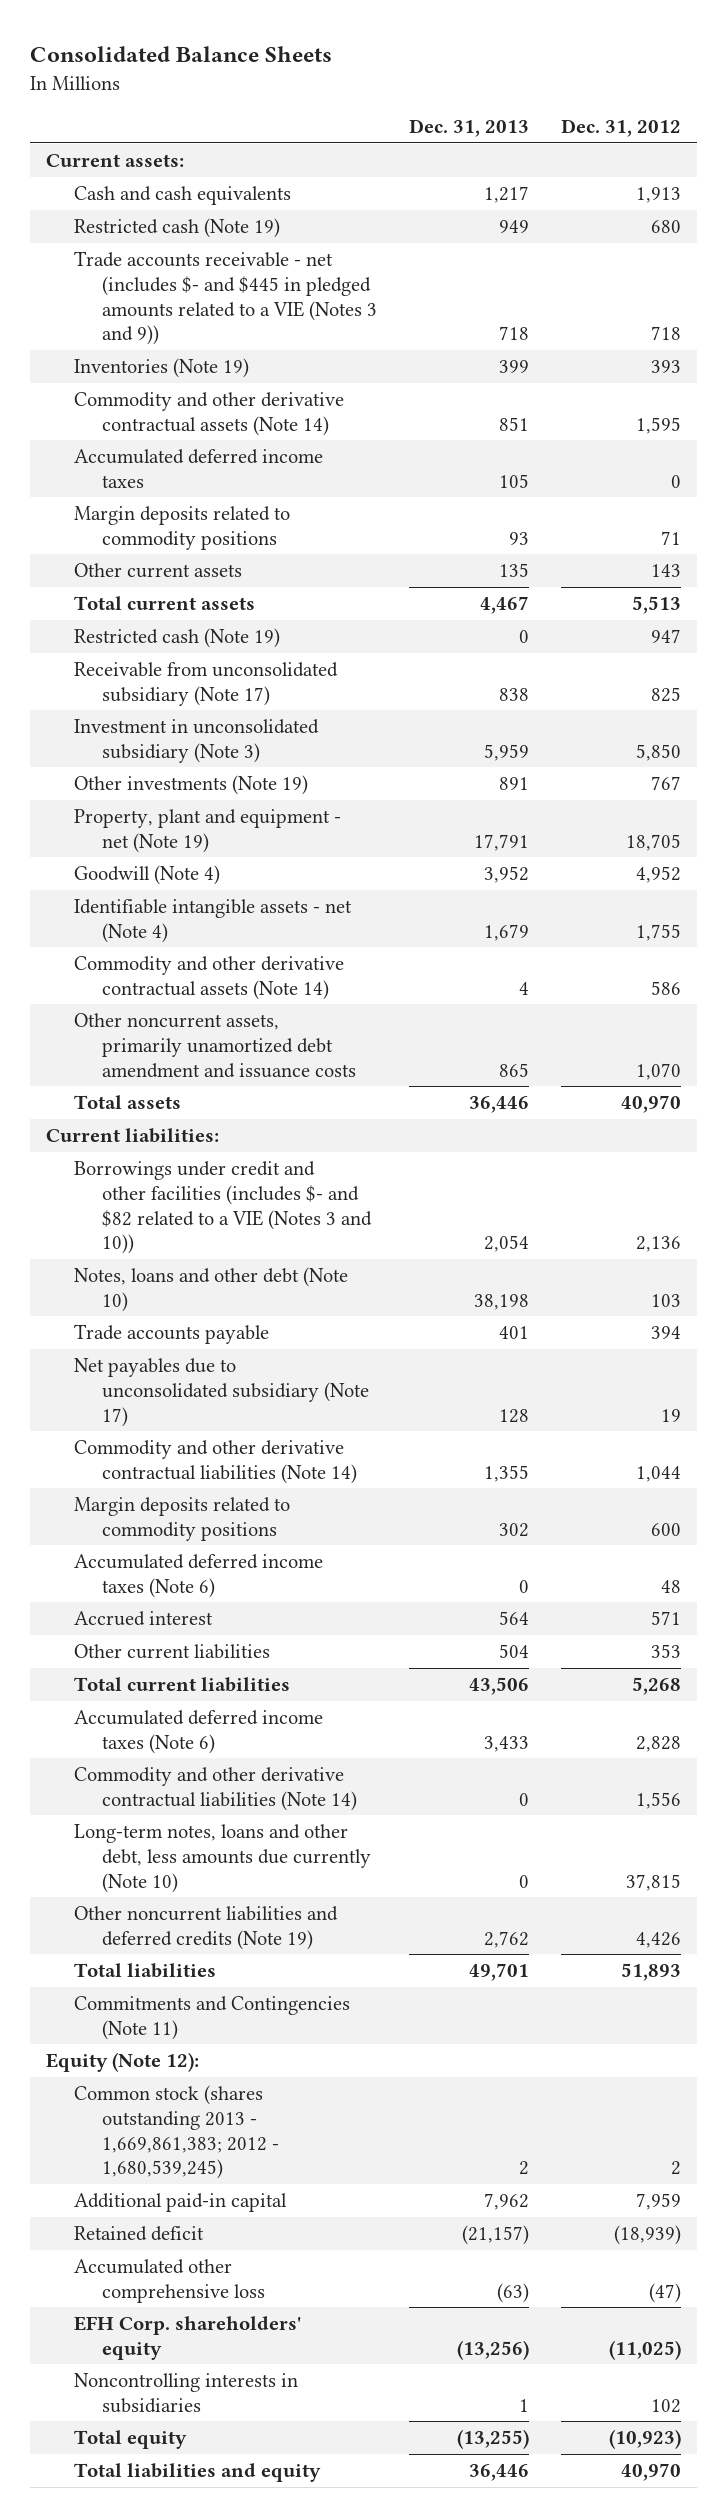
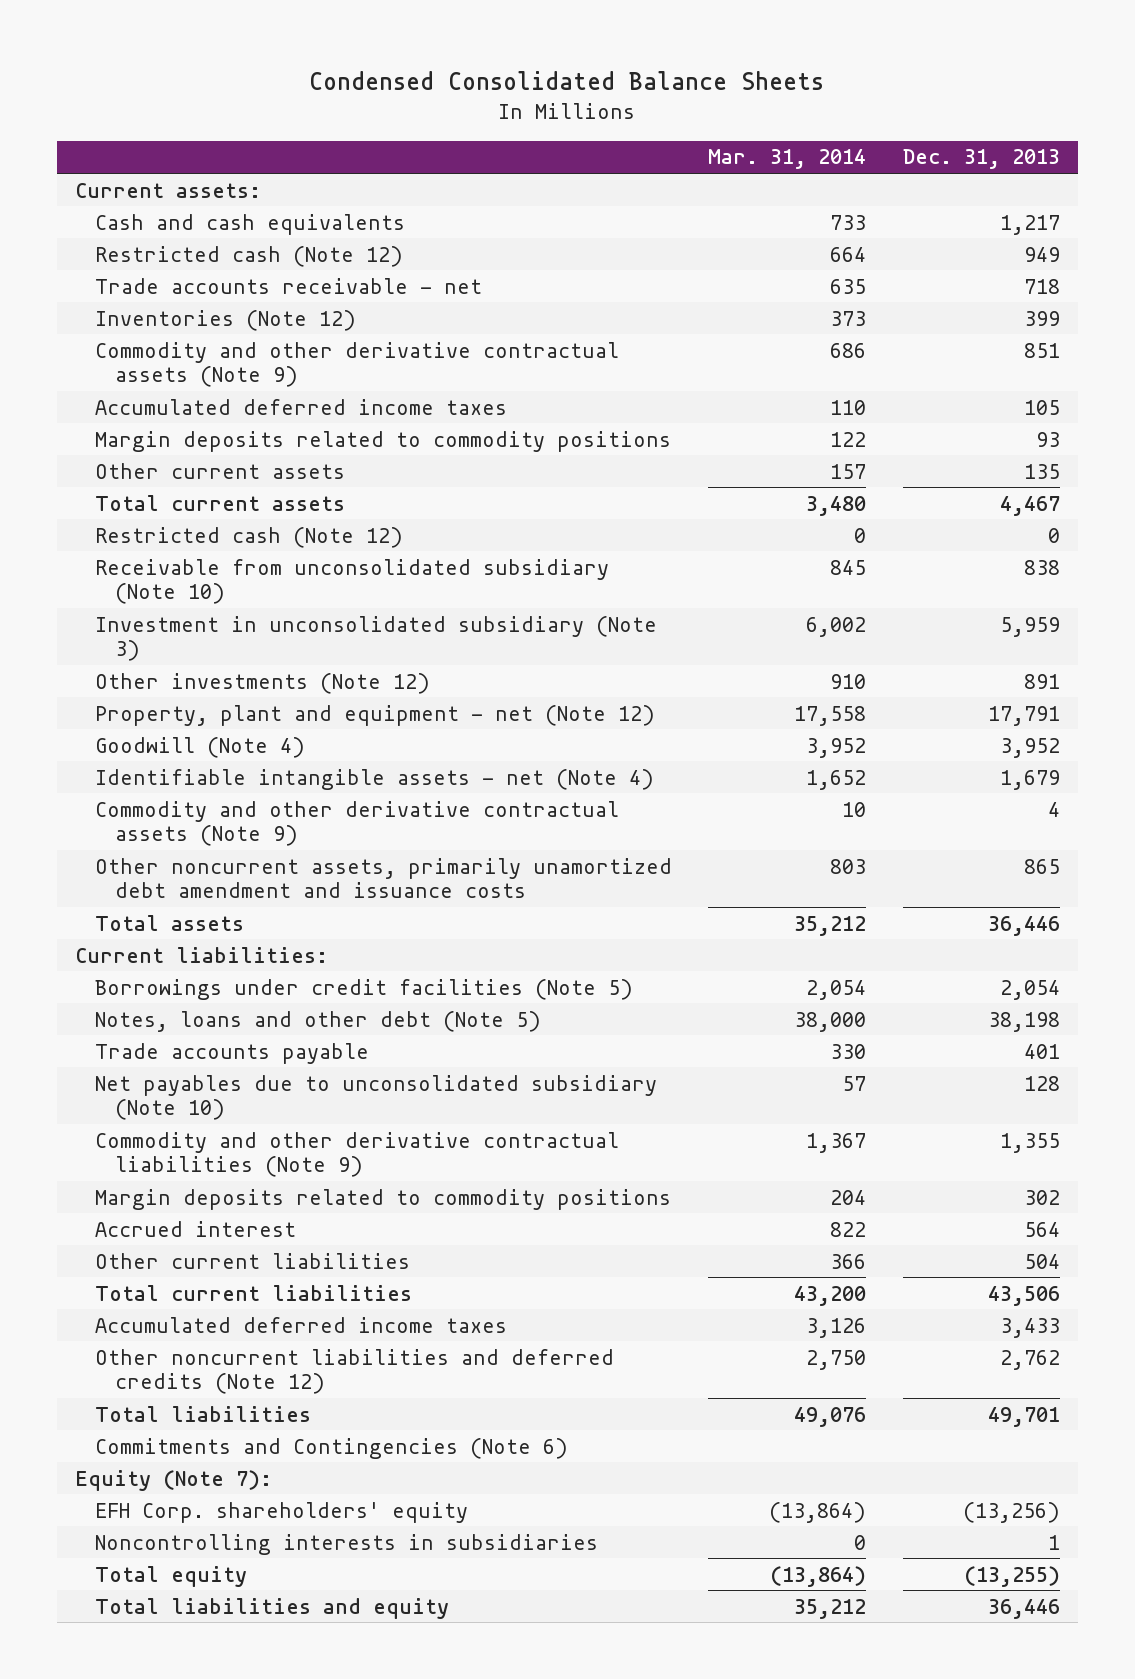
[30,46,333,63] Consolidated Balance Sheets -> [309,71,825,91] Condensed Consolidated Balance Sheets
[561,119,682,138] Dec. 31, 2012 -> none
none -> [708,149,867,170] Mar. 31, 2014
[74,217,281,238] Restricted cash (Note 19) -> [95,245,404,267] Restricted cash (Note 12)
[74,250,378,346] Trade accounts receivable - net (includes $- and $445 in pledged amounts related to a VIE (Notes 3 and 9)) -> [95,277,483,294] Trade accounts receivable - net
[74,357,250,378] Inventories (Note 19) -> [95,309,357,331] Inventories (Note 12)
[74,391,345,436] Commodity and other derivative contractual assets (Note 14) -> [95,341,620,388] Commodity and other derivative contractual assets (Note 9)
[74,627,281,648] Restricted cash (Note 19) -> [95,526,404,548] Restricted cash (Note 12)
[74,661,339,706] Receivable from unconsolidated subsidiary (Note 17) -> [95,558,610,605] Receivable from unconsolidated subsidiary (Note 10)
[74,774,309,795] Other investments (Note 19) -> [95,672,431,694] Other investments (Note 12)
[74,808,342,853] Property, plant and equipment - net (Note 19) -> [95,704,656,726] Property, plant and equipment - net (Note 12)
[74,955,345,1000] Commodity and other derivative contractual assets (Note 14) -> [95,800,620,847] Commodity and other derivative contractual assets (Note 9)
[74,1160,373,1255] Borrowings under credit and other facilities (includes $- and $82 related to a VIE (Notes 3 and 10)) -> [95,978,634,1000] Borrowings under credit facilities (Note 5)
[74,1266,349,1312] Notes, loans and other debt (Note 10) -> [95,1010,542,1032] Notes, loans and other debt (Note 5)
[74,1357,370,1427] Net payables due to unconsolidated subsidiary (Note 17) -> [95,1074,658,1121] Net payables due to unconsolidated subsidiary (Note 10)
[74,1439,358,1484] Commodity and other derivative contractual liabilities (Note 14) -> [95,1131,620,1178] Commodity and other derivative contractual liabilities (Note 9)
[74,1553,324,1598] Accumulated deferred income taxes (Note 6) -> none
[74,1766,358,1811] Commodity and other derivative contractual liabilities (Note 14) -> none
[74,1823,372,1893] Long-term notes, loans and other debt, less amounts due currently (Note 10) -> none
[74,1709,324,1754] Accumulated deferred income taxes (Note 6) -> [95,1316,508,1333] Accumulated deferred income taxes
[74,1905,339,1950] Other noncurrent liabilities and deferred credits (Note 19) -> [95,1348,615,1395] Other noncurrent liabilities and deferred credits (Note 12)
[74,2084,280,2180] Common stock (shares outstanding 2013 - 1,669,861,383; 2012 - 1,680,539,245) -> none
[74,2192,288,2212] Additional paid-in capital -> none
[74,2225,205,2241] Retained deficit -> none
[74,2258,266,2303] Accumulated other comprehensive loss -> none
[74,1995,351,2040] Commitments and Contingencies (Note 11) -> [95,1437,569,1459] Commitments and Contingencies (Note 6)
[46,2051,200,2072] Equity (Note 12): -> [75,1469,273,1491] Equity (Note 7):

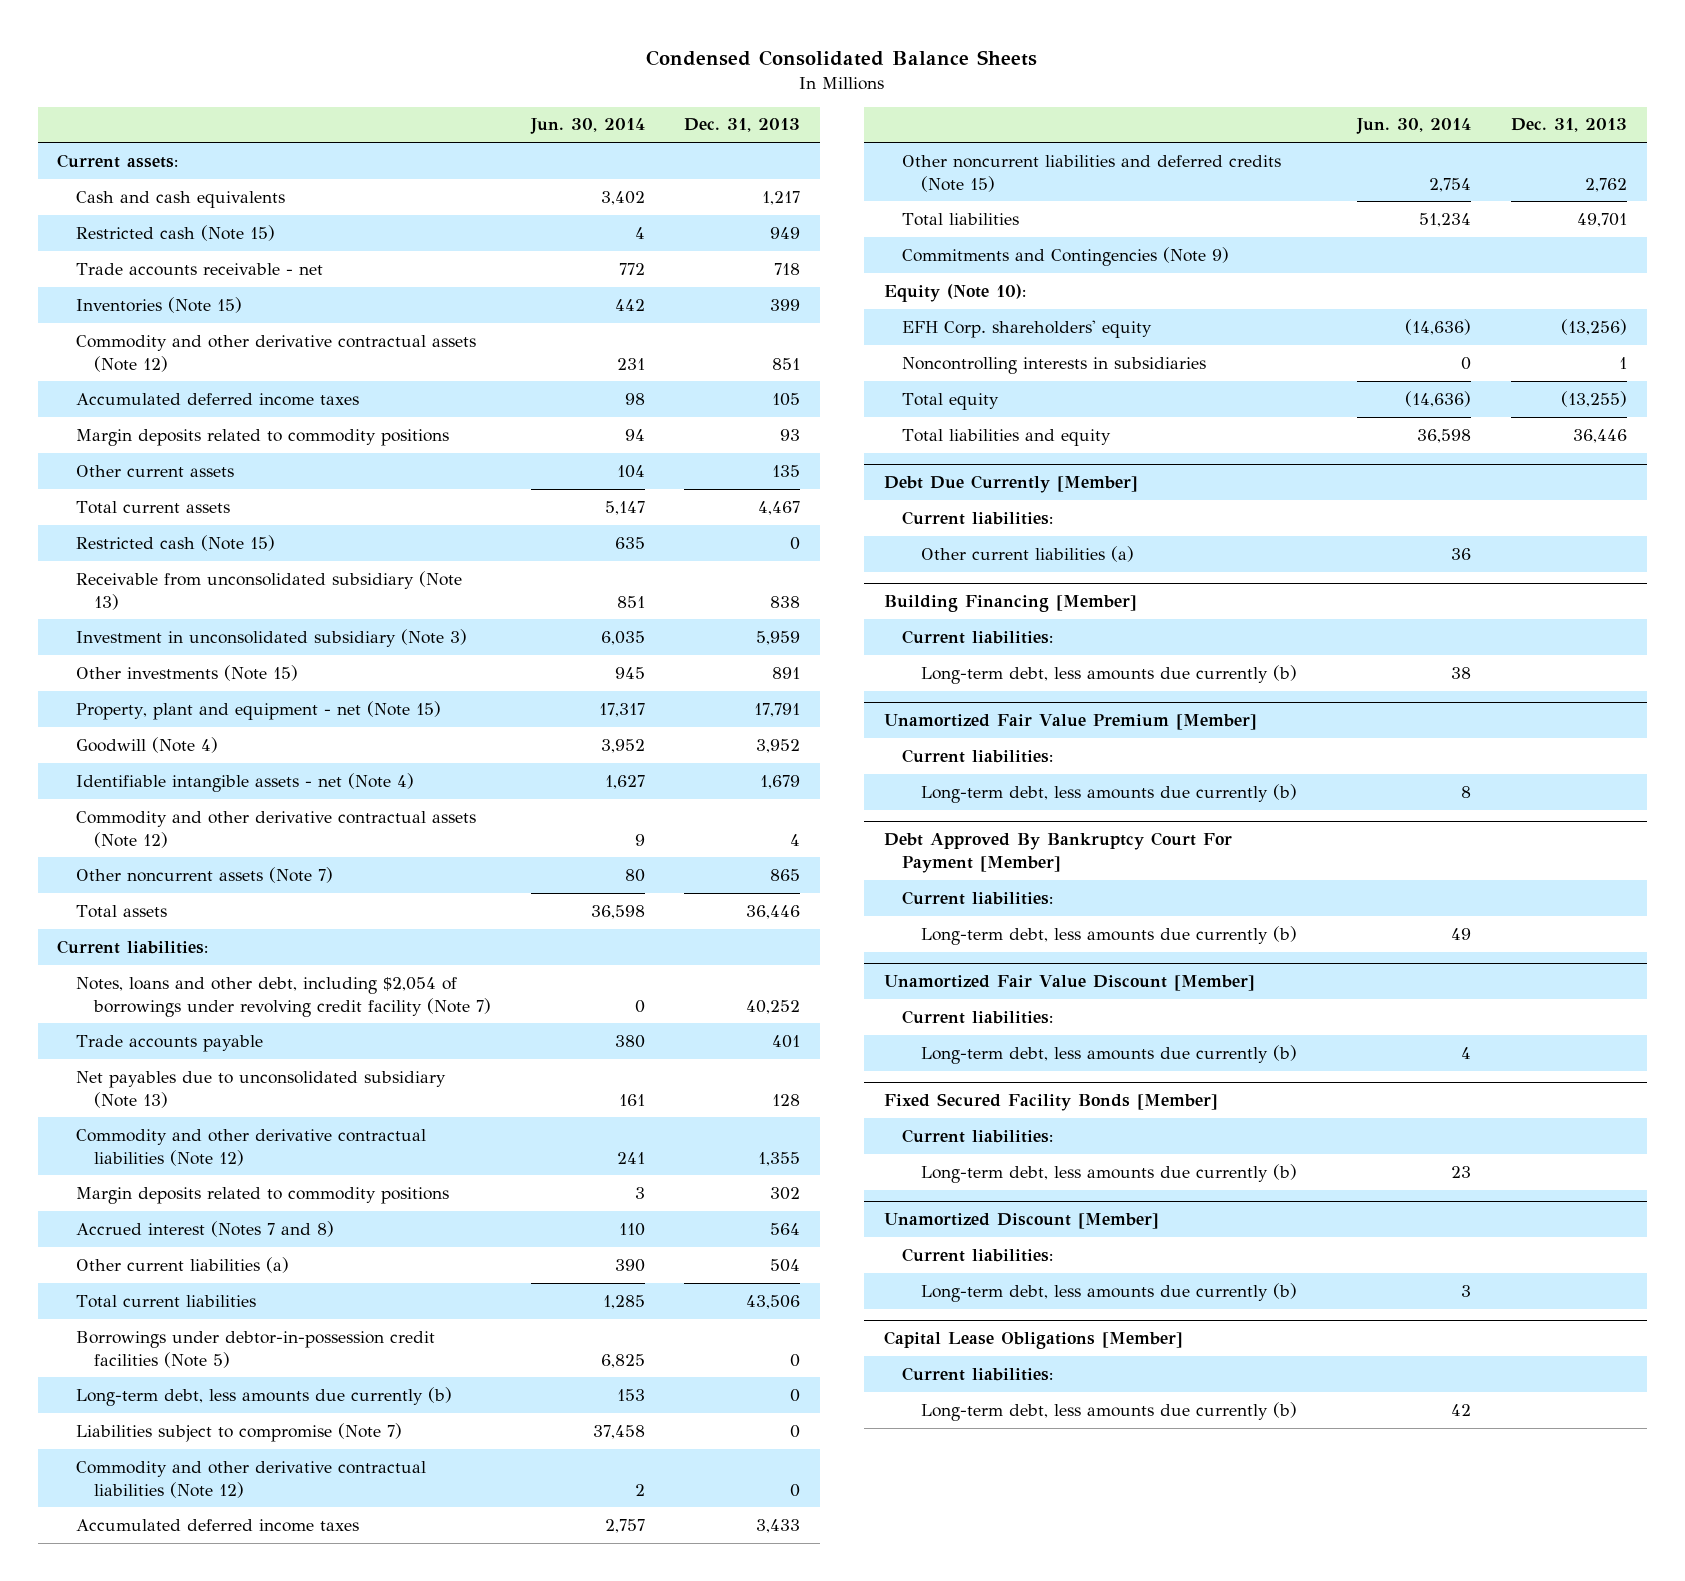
[708,149,867,170] Mar. 31, 2014 -> none
none -> [529,118,645,135] Jun. 30, 2014
[95,245,404,267] Restricted cash (Note 12) -> [75,224,275,241] Restricted cash (Note 15)
[95,309,357,331] Inventories (Note 12) -> [75,296,242,313] Inventories (Note 15)
[95,341,620,388] Commodity and other derivative contractual assets (Note 9) -> [75,334,476,372] Commodity and other derivative contractual assets (Note 12)
[95,526,404,548] Restricted cash (Note 12) -> [75,534,275,551] Restricted cash (Note 15)
[95,558,610,605] Receivable from unconsolidated subsidiary (Note 10) -> [75,570,462,610] Receivable from unconsolidated subsidiary (Note 13)
[95,672,431,694] Other investments (Note 12) -> [75,664,298,681] Other investments (Note 15)
[95,704,656,726] Property, plant and equipment - net (Note 12) -> [75,700,441,720] Property, plant and equipment - net (Note 15)
[95,800,620,847] Commodity and other derivative contractual assets (Note 9) -> [75,810,476,848] Commodity and other derivative contractual assets (Note 12)
[95,857,673,899] Other noncurrent assets, primarily unamortized debt amendment and issuance costs -> [75,866,333,883] Other noncurrent assets (Note 7)
[95,978,634,1000] Borrowings under credit facilities (Note 5) -> none
[95,1010,542,1032] Notes, loans and other debt (Note 5) -> [75,976,491,1017] Notes, loans and other debt, including $2,054 of borrowings under revolving credit facility (Note 7)
[987,1011,1060,1032] 38,198 -> [746,999,801,1014] 40,252
[95,1074,658,1121] Net payables due to unconsolidated subsidiary (Note 10) -> [75,1070,446,1108] Net payables due to unconsolidated subsidiary (Note 13)
[95,1131,620,1178] Commodity and other derivative contractual liabilities (Note 9) -> [75,1128,426,1166] Commodity and other derivative contractual liabilities (Note 12)
[95,1220,297,1237] Accrued interest -> [75,1220,334,1237] Accrued interest (Notes 7 and 8)
[95,1252,411,1269] Other current liabilities -> [75,1256,289,1273] Other current liabilities (a)
none -> [75,1330,435,1368] Borrowings under debtor-in-possession credit facilities (Note 5)
none -> [75,1386,452,1406] Long-term debt, less amounts due currently (b)
none -> [75,1422,402,1442] Liabilities subject to compromise (Note 7)
none -> [75,1460,426,1498] Commodity and other derivative contractual liabilities (Note 12)
[95,1348,615,1395] Other noncurrent liabilities and deferred credits (Note 12) -> [902,154,1282,192] Other noncurrent liabilities and deferred credits (Note 15)
[95,1437,569,1459] Commitments and Contingencies (Note 6) -> [902,246,1230,266] Commitments and Contingencies (Note 9)
[75,1469,273,1491] Equity (Note 7): -> [884,283,1027,302] Equity (Note 10):
none -> [884,475,1139,494] Debt Due Currently [Member]
none -> [902,510,1054,525] Current liabilities:
none -> [920,545,1134,562] Other current liabilities (a)
none -> [884,595,1138,613] Building Financing [Member]
none -> [902,629,1054,644] Current liabilities:
none -> [920,664,1297,684] Long-term debt, less amounts due currently (b)
none -> [884,714,1258,731] Unamortized Fair Value Premium [Member]
none -> [902,748,1054,763] Current liabilities:
none -> [920,783,1297,803] Long-term debt, less amounts due currently (b)
none -> [884,832,1233,873] Debt Approved By Bankruptcy Court For Payment [Member]
none -> [902,890,1054,905] Current liabilities:
none -> [920,925,1297,945] Long-term debt, less amounts due currently (b)
none -> [884,975,1256,992] Unamortized Fair Value Discount [Member]
none -> [902,1009,1054,1024] Current liabilities:
none -> [920,1044,1297,1064] Long-term debt, less amounts due currently (b)
none -> [884,1093,1219,1112] Fixed Secured Facility Bonds [Member]
none -> [902,1128,1054,1143] Current liabilities:
none -> [920,1163,1297,1183] Long-term debt, less amounts due currently (b)
none -> [884,1213,1160,1230] Unamortized Discount [Member]
none -> [902,1247,1054,1262] Current liabilities:
none -> [920,1282,1297,1302] Long-term debt, less amounts due currently (b)
none -> [884,1331,1184,1350] Capital Lease Obligations [Member]
none -> [902,1366,1054,1381] Current liabilities:
none -> [920,1401,1297,1421] Long-term debt, less amounts due currently (b)

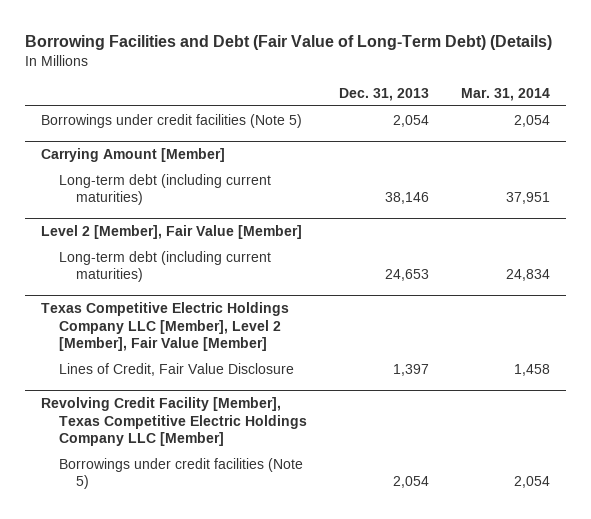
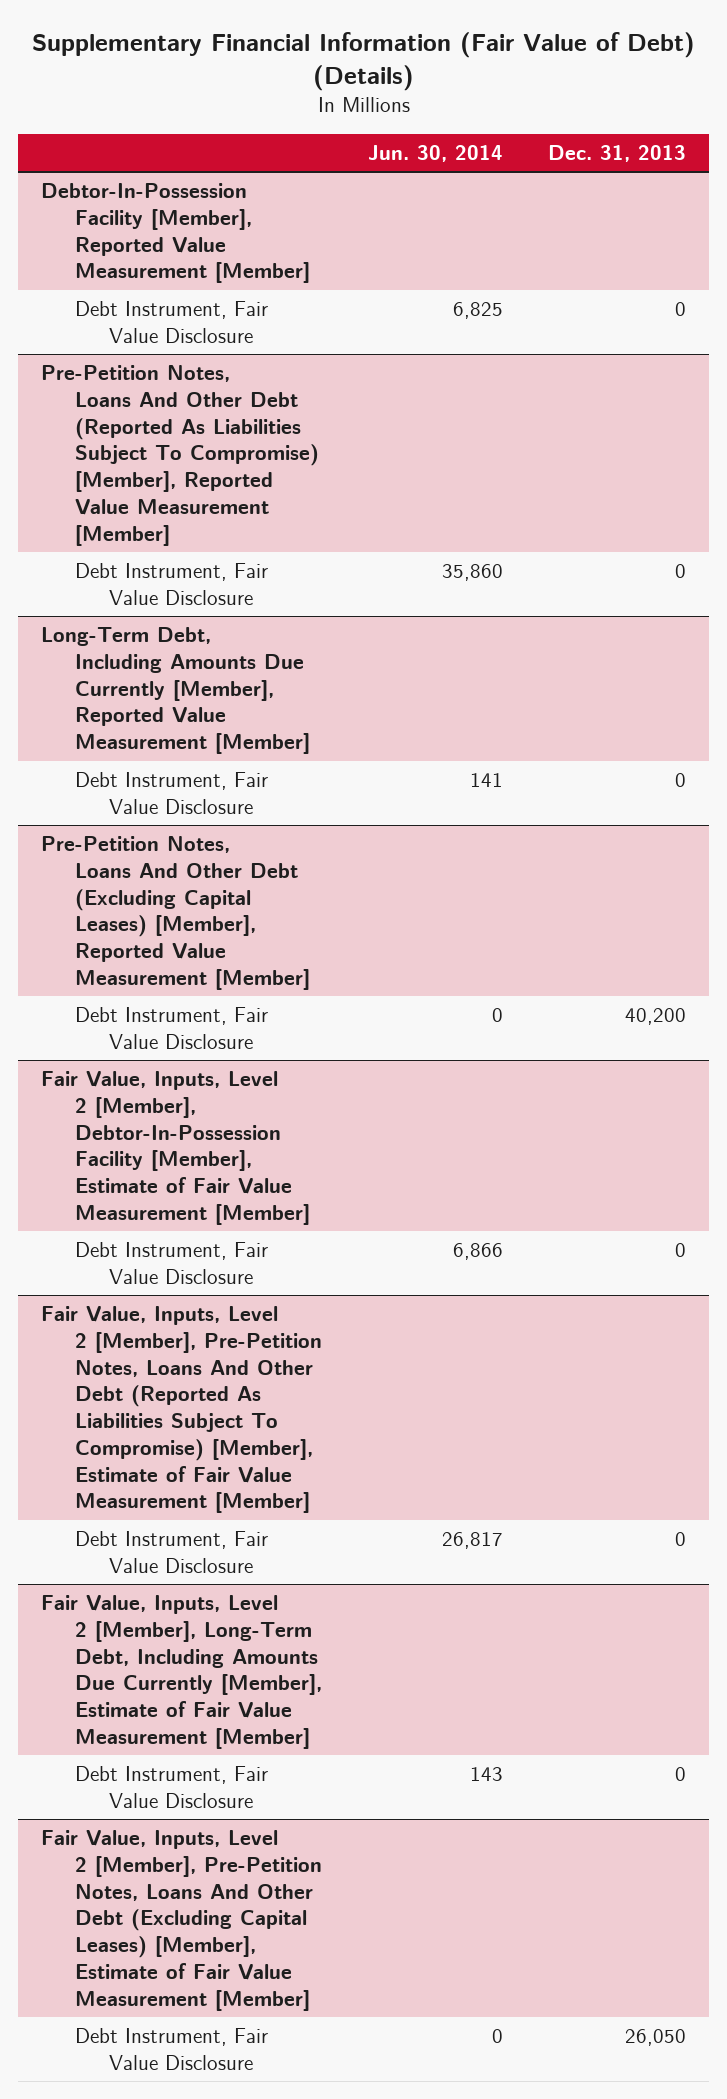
[24,34,552,50] Borrowing Facilities and Debt (Fair Value of Long-Term Debt) (Details) -> [31,32,695,91] Supplementary Financial Information (Fair Value of Debt) (Details)
[460,87,550,101] Mar. 31, 2014 -> none
none -> [367,144,503,162] Jun. 30, 2014
[40,113,302,128] Borrowings under credit facilities (Note 5) -> none
[40,148,225,163] Carrying Amount [Member] -> none
[58,173,271,206] Long-term debt (including current maturities) -> none
[40,225,302,240] Level 2 [Member], Fair Value [Member] -> none
[58,250,271,283] Long-term debt (including current maturities) -> none
[40,302,289,352] Texas Competitive Electric Holdings Company LLC [Member], Level 2 [Member], Fair Value [Member] -> none
[58,362,294,376] Lines of Credit, Fair Value Disclosure -> none
[40,397,307,447] Revolving Credit Facility [Member], Texas Competitive Electric Holdings Company LLC [Member] -> none
[58,457,303,490] Borrowings under credit facilities (Note 5) -> none
none -> [41,183,310,284] Debtor-In-Possession Facility [Member], Reported Value Measurement [Member]
none -> [74,301,268,343] Debt Instrument, Fair Value Disclosure
none -> [41,365,319,546] Pre-Petition Notes, Loans And Other Debt (Reported As Liabilities Subject To Compromise) [Member], Reported Value Measurement [Member]
none -> [74,563,268,605] Debt Instrument, Fair Value Disclosure
none -> [41,627,310,755] Long-Term Debt, Including Amounts Due Currently [Member], Reported Value Measurement [Member]
none -> [74,772,268,814] Debt Instrument, Fair Value Disclosure
none -> [41,836,310,990] Pre-Petition Notes, Loans And Other Debt (Excluding Capital Leases) [Member], Reported Value Measurement [Member]
none -> [74,1007,268,1049] Debt Instrument, Fair Value Disclosure
none -> [41,1071,310,1225] Fair Value, Inputs, Level 2 [Member], Debtor-In-Possession Facility [Member], Estimate of Fair Value Measurement [Member]
none -> [74,1242,268,1284] Debt Instrument, Fair Value Disclosure
none -> [41,1306,322,1514] Fair Value, Inputs, Level 2 [Member], Pre-Petition Notes, Loans And Other Debt (Reported As Liabilities Subject To Compromise) [Member], Estimate of Fair Value Measurement [Member]
none -> [74,1531,268,1573] Debt Instrument, Fair Value Disclosure
none -> [41,1595,322,1749] Fair Value, Inputs, Level 2 [Member], Long-Term Debt, Including Amounts Due Currently [Member], Estimate of Fair Value Measurement [Member]
none -> [74,1766,268,1808] Debt Instrument, Fair Value Disclosure
none -> [41,1830,322,2011] Fair Value, Inputs, Level 2 [Member], Pre-Petition Notes, Loans And Other Debt (Excluding Capital Leases) [Member], Estimate of Fair Value Measurement [Member]
none -> [74,2028,268,2070] Debt Instrument, Fair Value Disclosure

